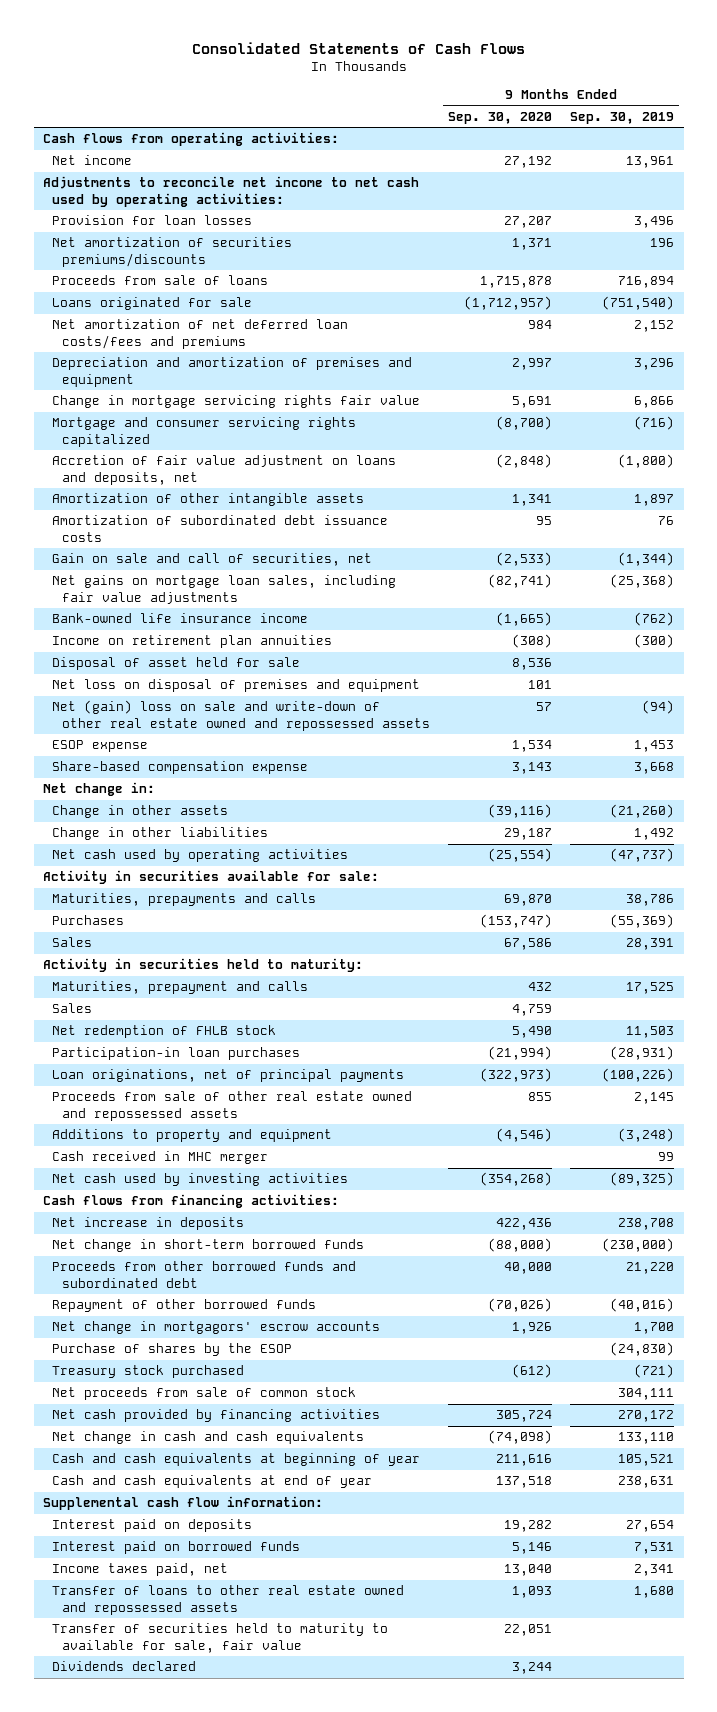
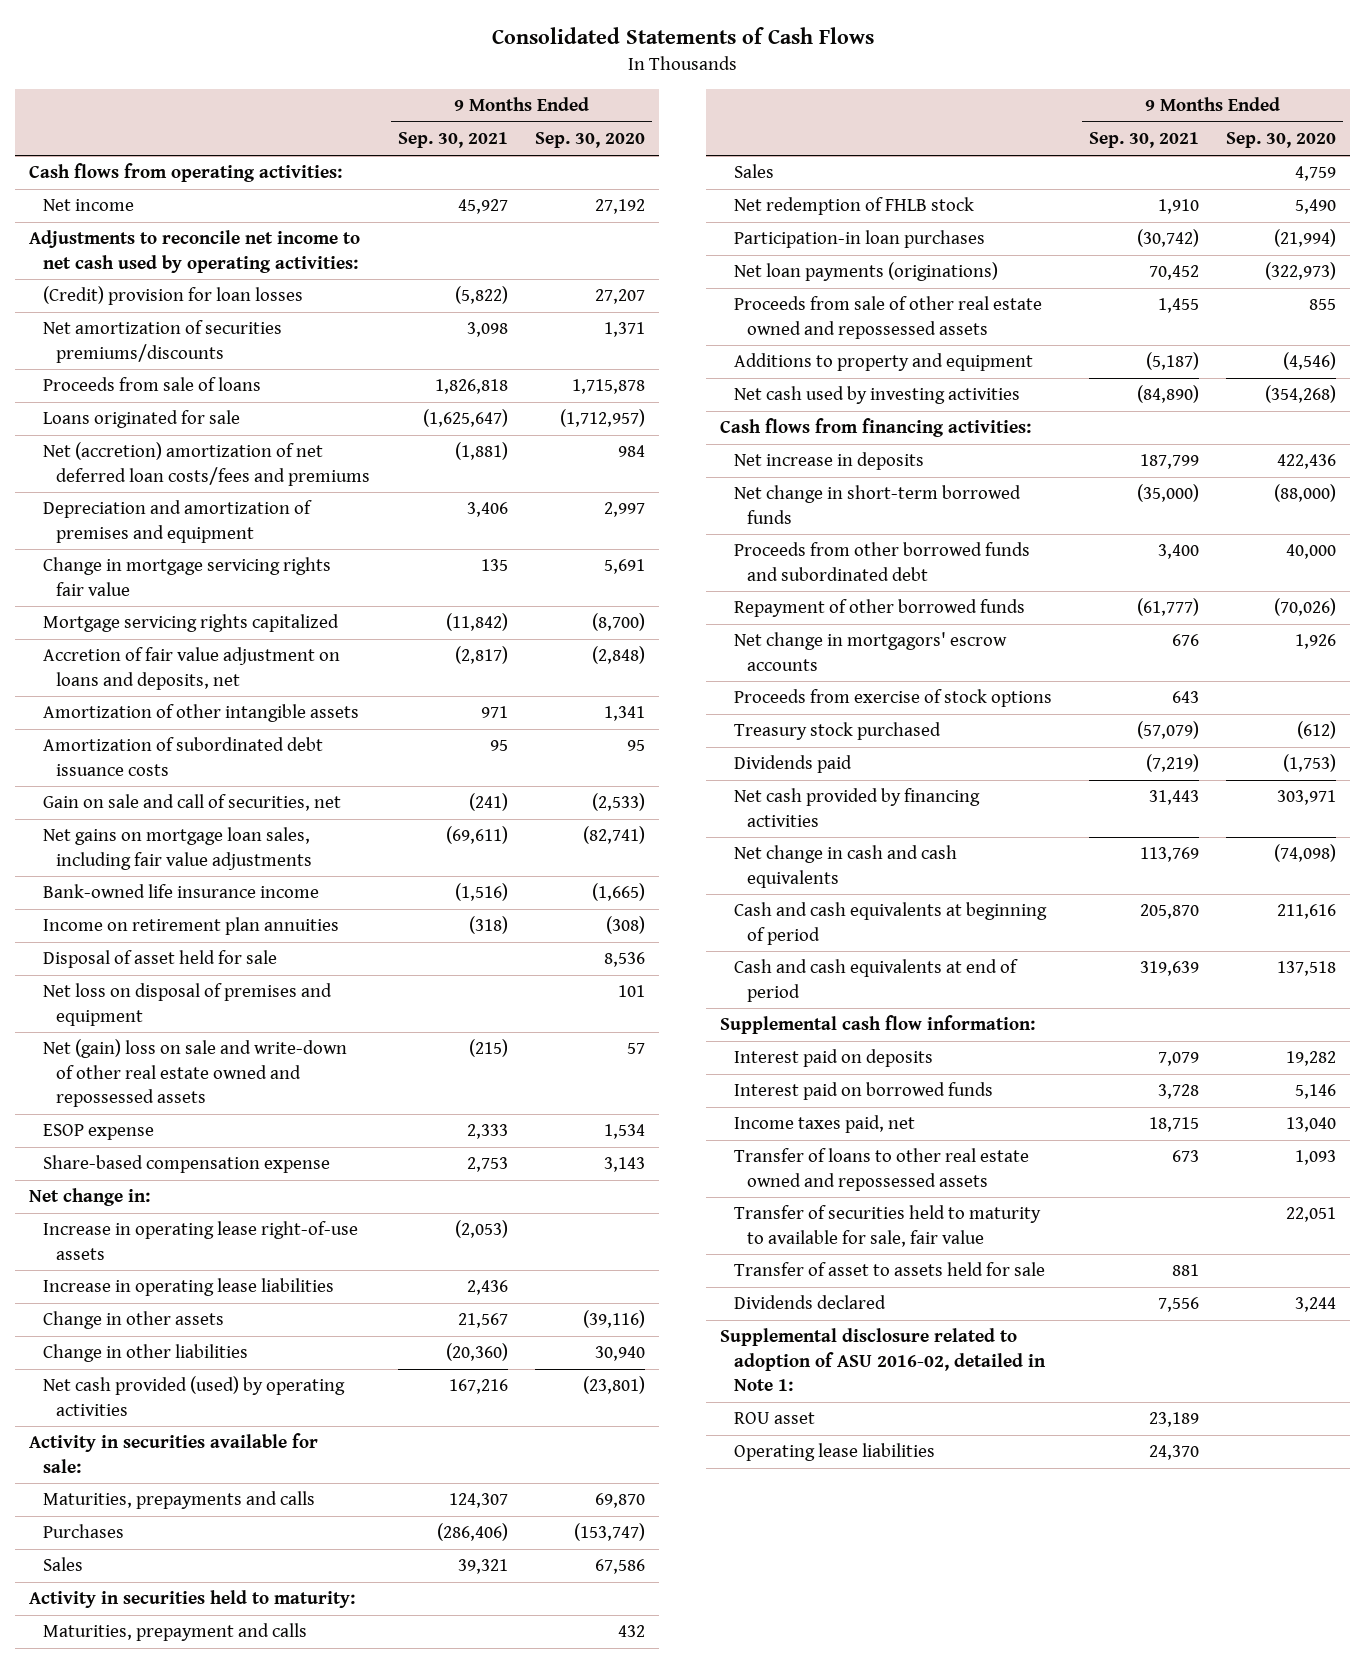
[570,111,675,124] Sep. 30, 2019 -> none
none -> [397,132,508,149] Sep. 30, 2021
[52,215,253,226] Provision for loan losses -> [42,286,303,306] (Credit) provision for loan losses
[52,319,349,349] Net amortization of net deferred loan costs/fees and premiums -> [42,442,371,486] Net (accretion) amortization of net deferred loan costs/fees and premiums
[52,417,357,447] Mortgage and consumer servicing rights capitalized -> [42,614,339,633] Mortgage servicing rights capitalized
none -> [42,1221,358,1260] Increase in operating lease right-of-use assets
none -> [42,1278,334,1297] Increase in operating lease liabilities
[504,828,553,841] 29,187 -> [595,1346,646,1362] 30,940
[52,849,349,863] Net cash used by operating activities -> [42,1376,345,1416] Net cash provided (used) by operating activities
[488,848,553,863] (25,554) -> [583,1376,646,1395] (23,801)
[52,1069,405,1083] Loan originations, net of principal payments -> [733,262,998,282] Net loan payments (originations)
[52,1151,269,1165] Cash received in MHC merger -> none
[52,1343,293,1357] Purchase of shares by the ESOP -> none
none -> [733,689,1052,708] Proceeds from exercise of stock options
[52,1387,357,1401] Net proceeds from sale of common stock -> none
none -> [733,755,852,774] Dividends paid
[496,1410,553,1423] 305,724 -> [1277,790,1337,806] 303,971
[52,1453,421,1467] Cash and cash equivalents at beginning of year -> [733,902,1047,945] Cash and cash equivalents at beginning of period
[52,1475,373,1489] Cash and cash equivalents at end of year -> [733,959,1018,1002] Cash and cash equivalents at end of period
none -> [733,1262,1045,1277] Transfer of asset to assets held for sale
none -> [719,1328,1046,1391] Supplemental disclosure related to adoption of ASU 2016-02, detailed in Note 1:
none -> [733,1412,815,1425] ROU asset
none -> [733,1443,935,1462] Operating lease liabilities

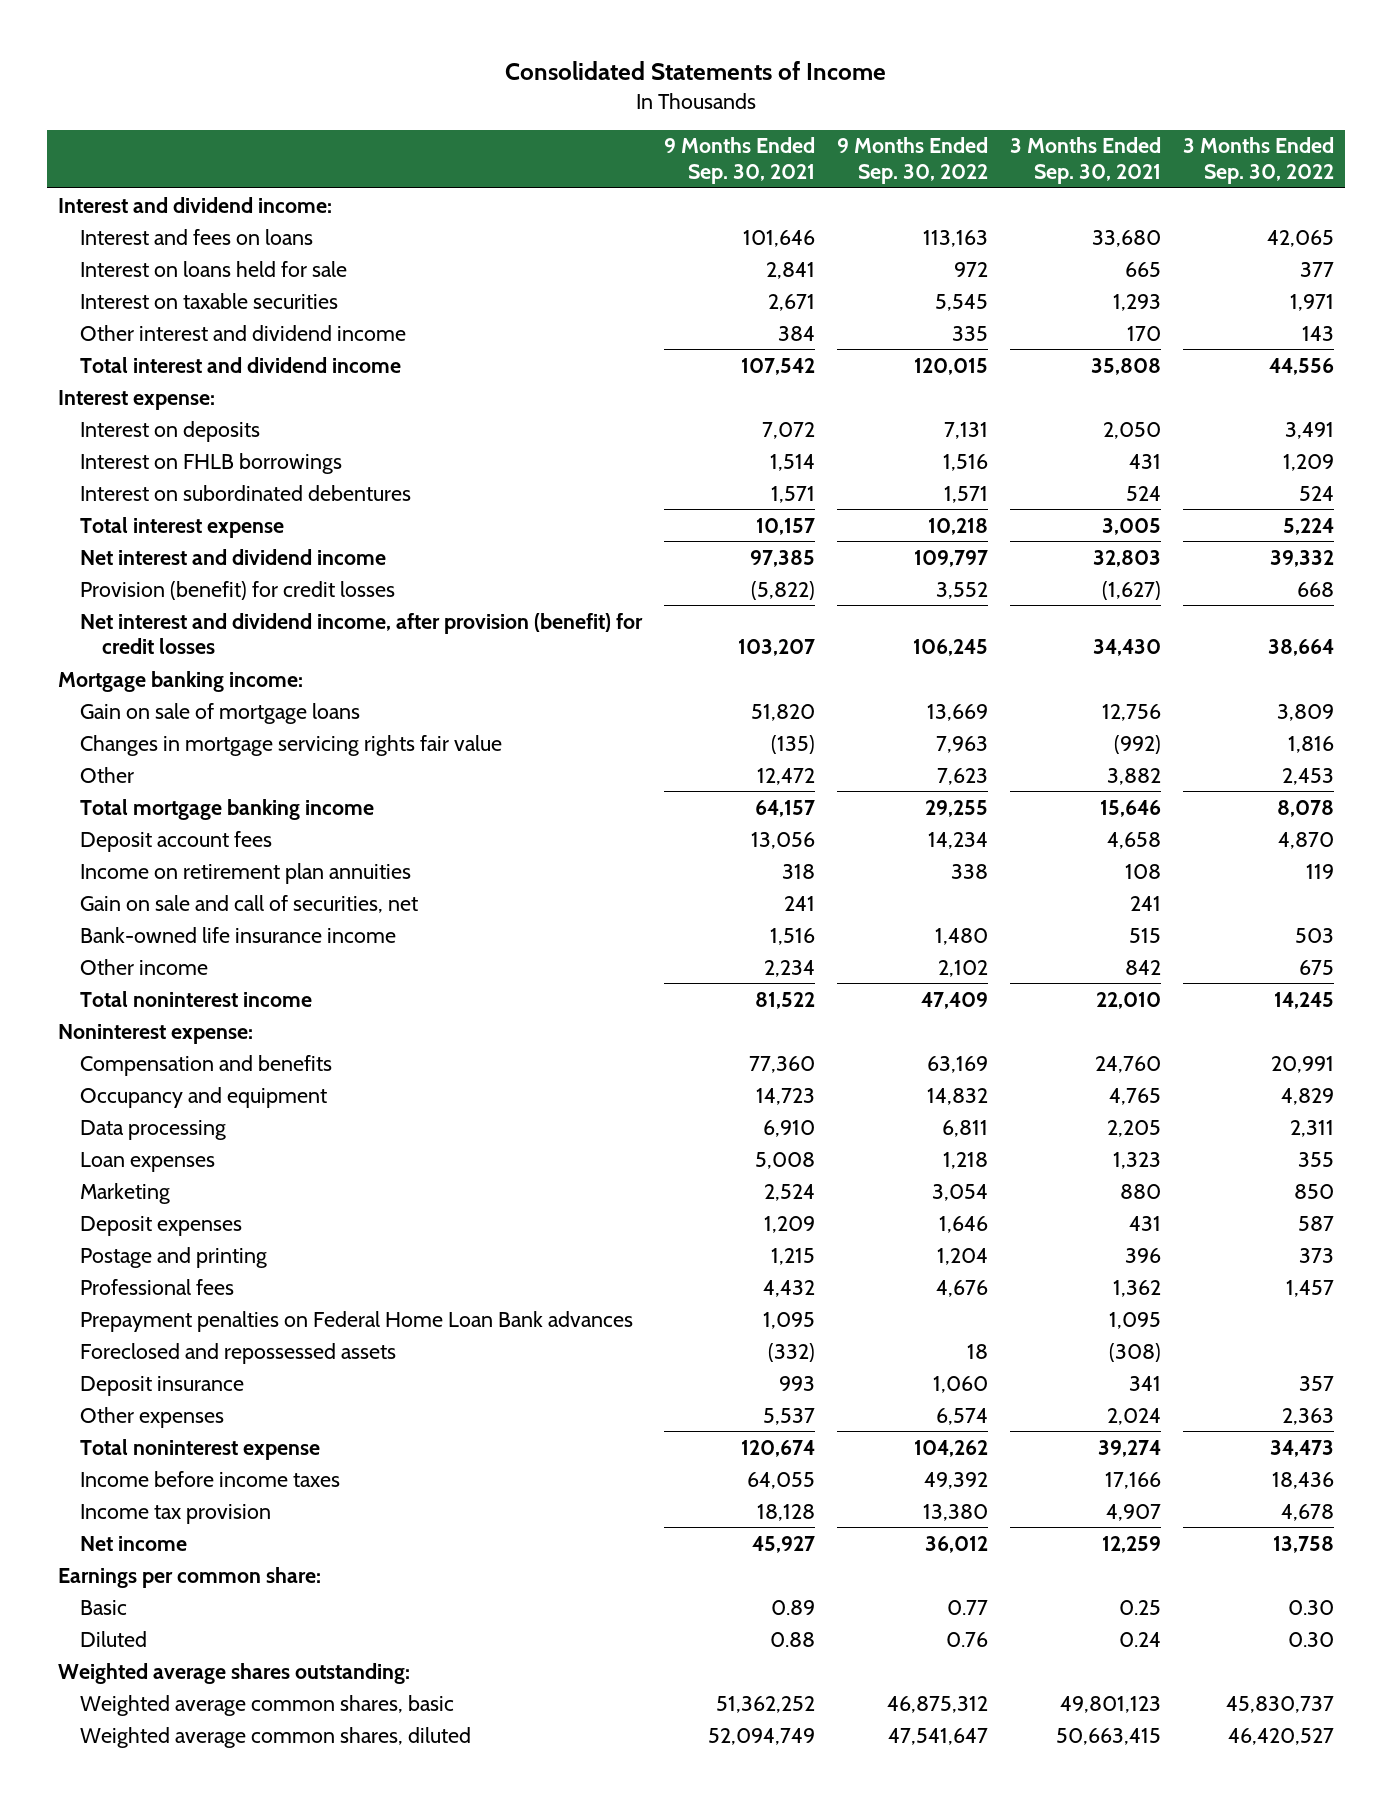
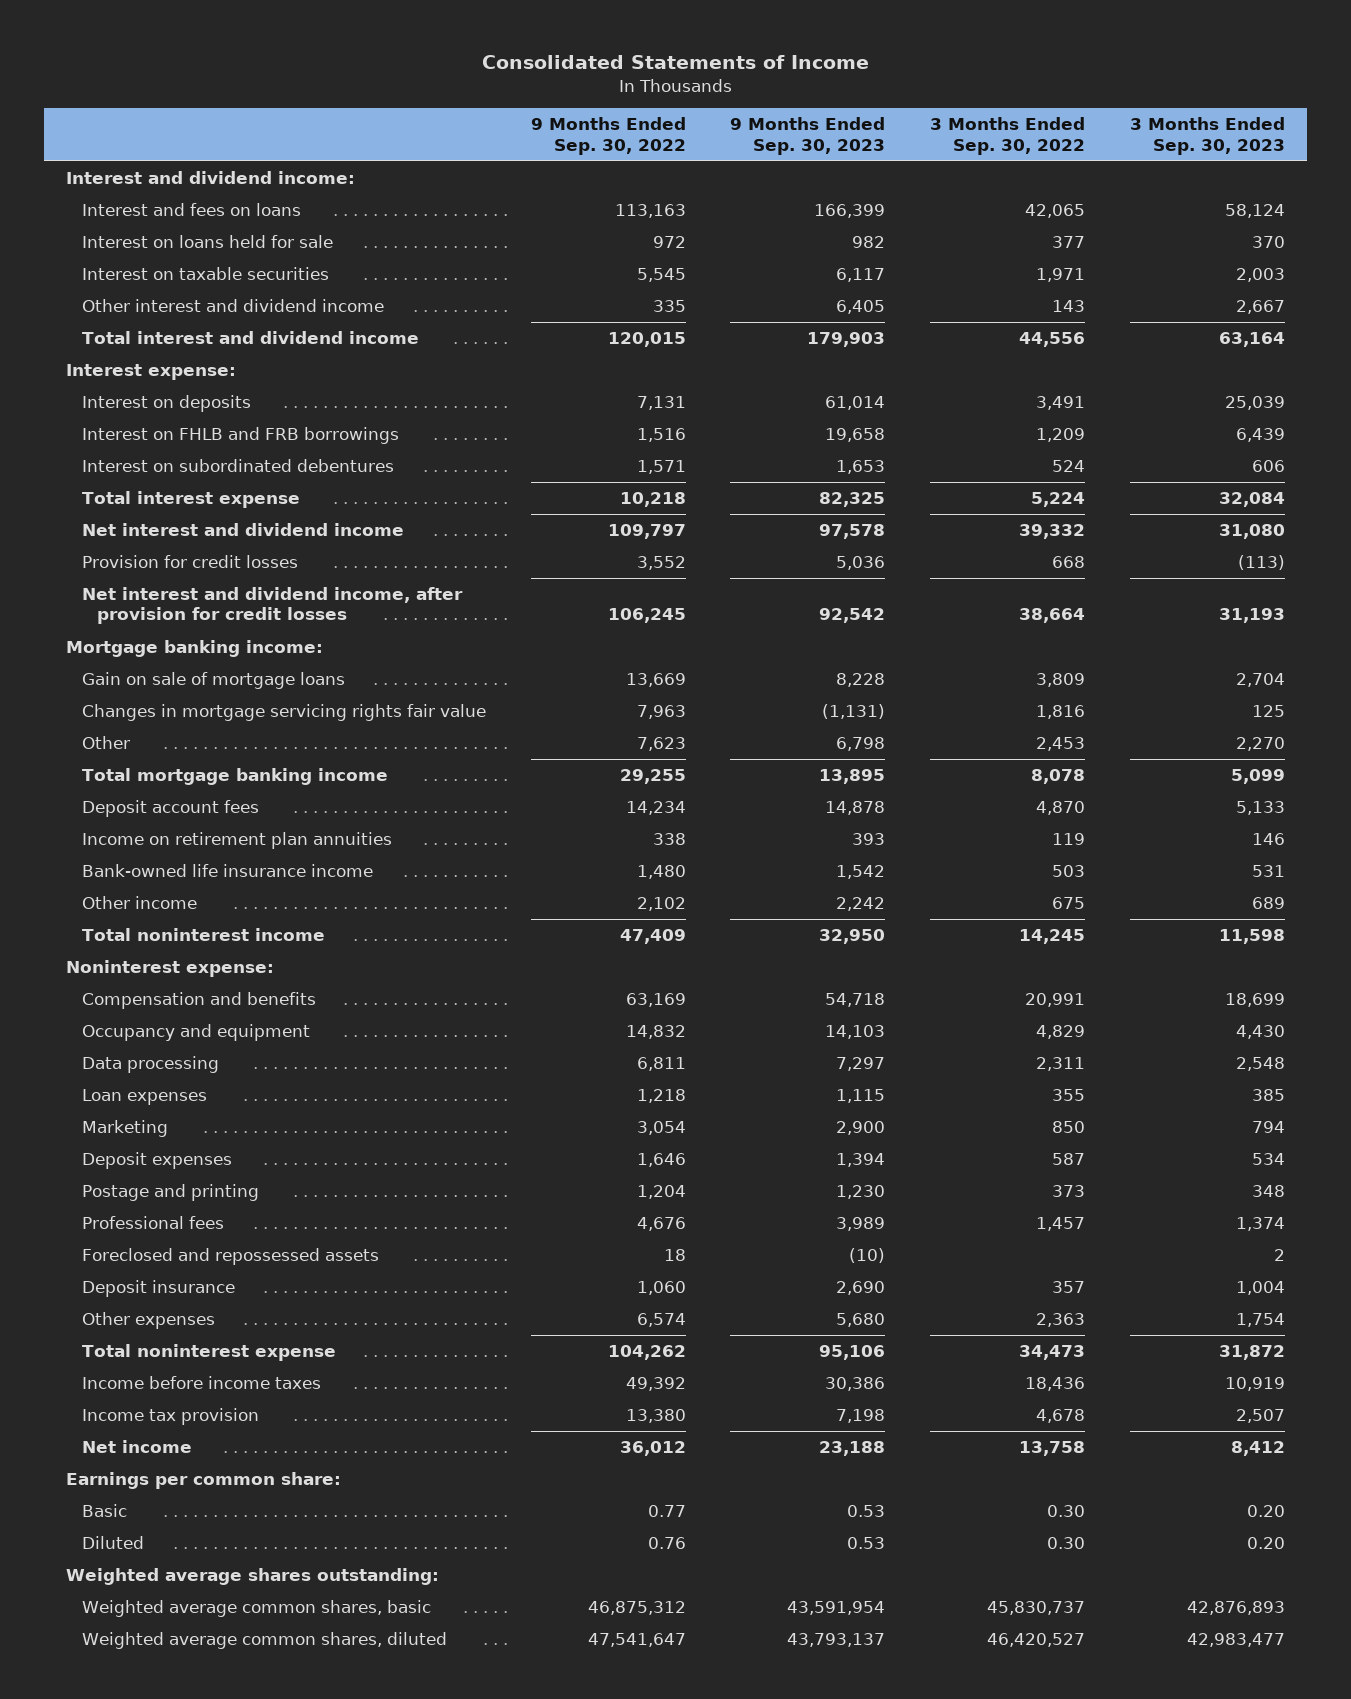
[663,137,815,185] 9 Months Ended Sep. 30, 2021 -> none
[1010,137,1162,185] 3 Months Ended Sep. 30, 2021 -> none
none -> [730,117,886,155] 9 Months Ended Sep. 30, 2023
none -> [1129,117,1285,155] 3 Months Ended Sep. 30, 2023
[79,452,342,474] Interest on FHLB borrowings -> [81,427,399,445] Interest on FHLB and FRB borrowings
[79,580,395,600] Provision (benefit) for credit losses -> [81,555,298,569] Provision for credit losses
[79,612,643,655] Net interest and dividend income, after provision (benefit) for credit losses -> [81,587,463,625] Net interest and dividend income, after provision for credit losses
[79,894,418,913] Gain on sale and call of securities, net -> none
[79,1310,633,1332] Prepayment penalties on Federal Home Loan Bank advances -> none

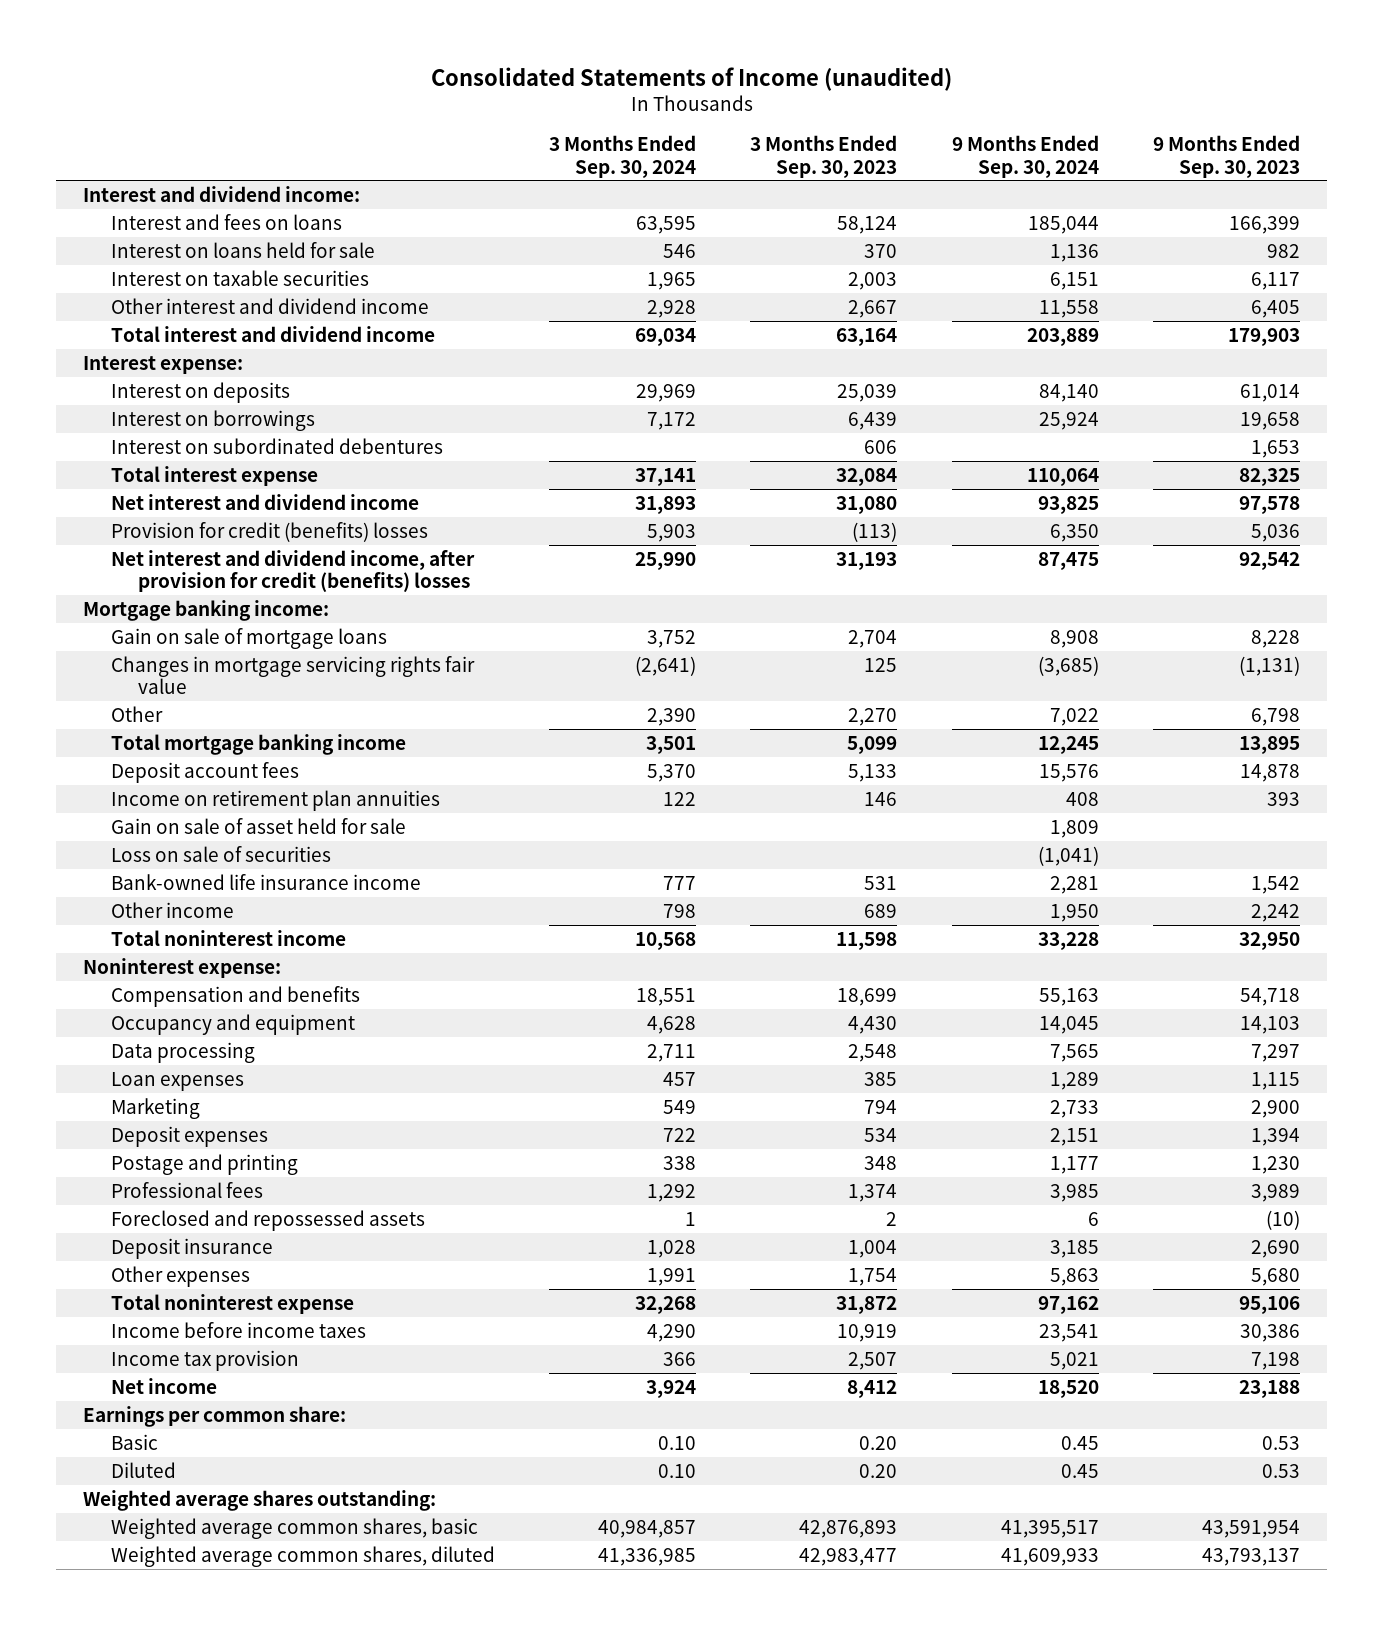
[481,55,869,70] Consolidated Statements of Income -> [430,66,952,91] Consolidated Statements of Income (unaudited)
[530,117,686,155] 9 Months Ended Sep. 30, 2022 -> none
[930,117,1086,155] 3 Months Ended Sep. 30, 2022 -> none
none -> [549,135,697,178] 3 Months Ended Sep. 30, 2024
none -> [951,135,1099,178] 9 Months Ended Sep. 30, 2024
[81,427,399,445] Interest on FHLB and FRB borrowings -> [110,409,315,431] Interest on borrowings
[81,555,298,569] Provision for credit losses -> [110,521,428,542] Provision for credit (benefits) losses
[81,587,463,625] Net interest and dividend income, after provision for credit losses -> [110,549,475,593] Net interest and dividend income, after provision for credit (benefits) losses
none -> [110,817,406,834] Gain on sale of asset held for sale
none -> [110,845,331,862] Loss on sale of securities

